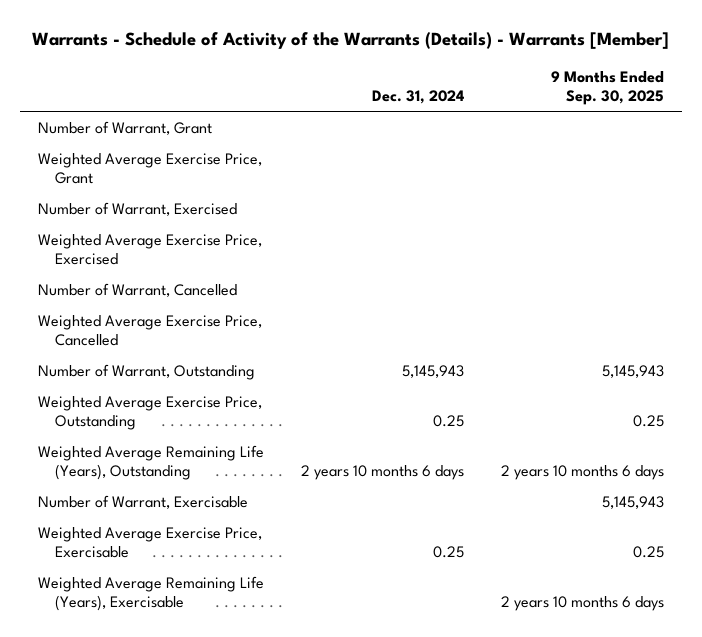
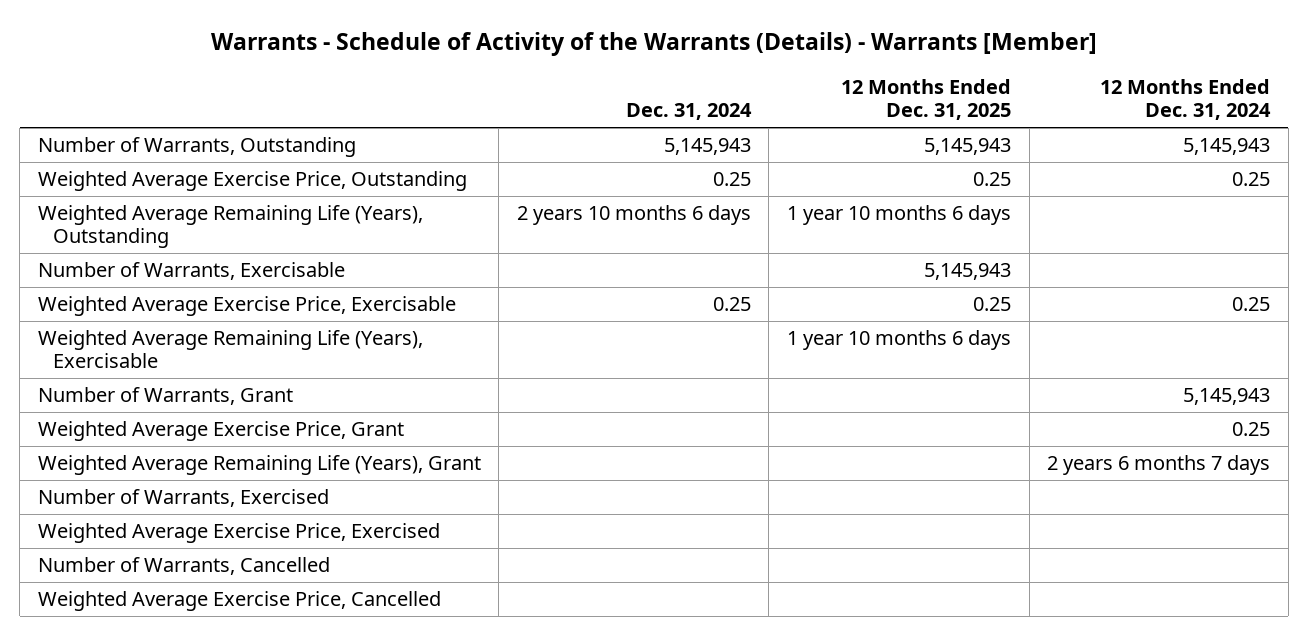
[550,70,664,106] 9 Months Ended Sep. 30, 2025 -> none
none -> [840,79,1011,121] 12 Months Ended Dec. 31, 2025
none -> [1100,79,1272,121] 12 Months Ended Dec. 31, 2024
[38,120,213,135] Number of Warrant, Grant -> none
[38,201,238,216] Number of Warrant, Exercised -> none
[38,282,238,297] Number of Warrant, Cancelled -> none
[38,363,256,380] Number of Warrant, Outstanding -> [37,137,356,158] Number of Warrants, Outstanding
[38,494,249,509] Number of Warrant, Exercisable -> [37,262,345,281] Number of Warrants, Exercisable
none -> [37,387,293,406] Number of Warrants, Grant
[38,152,263,185] Weighted Average Exercise Price, Grant -> [37,421,404,442] Weighted Average Exercise Price, Grant
none -> [37,455,481,476] Weighted Average Remaining Life (Years), Grant
none -> [37,489,329,508] Number of Warrants, Exercised
[38,233,263,266] Weighted Average Exercise Price, Exercised -> [37,523,440,544] Weighted Average Exercise Price, Exercised
none -> [37,557,330,576] Number of Warrants, Cancelled
[38,314,263,347] Weighted Average Exercise Price, Cancelled -> [37,591,441,612] Weighted Average Exercise Price, Cancelled

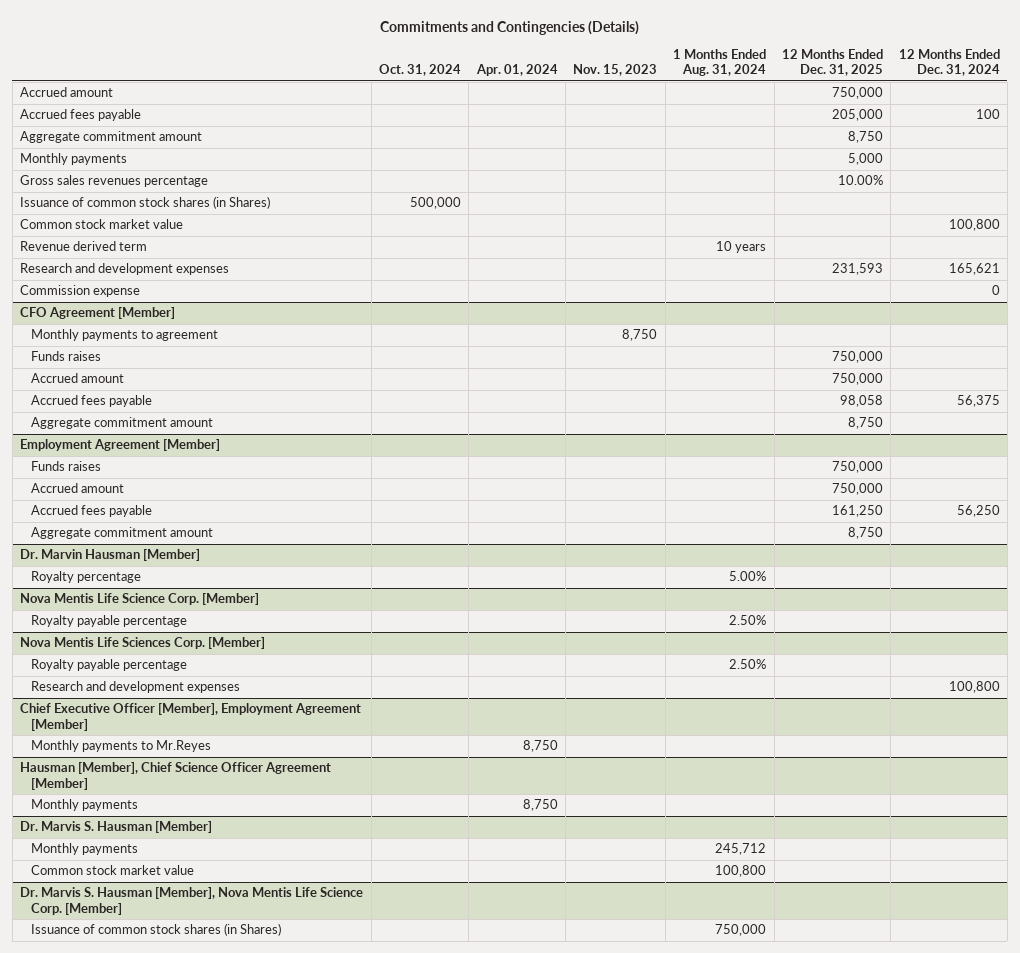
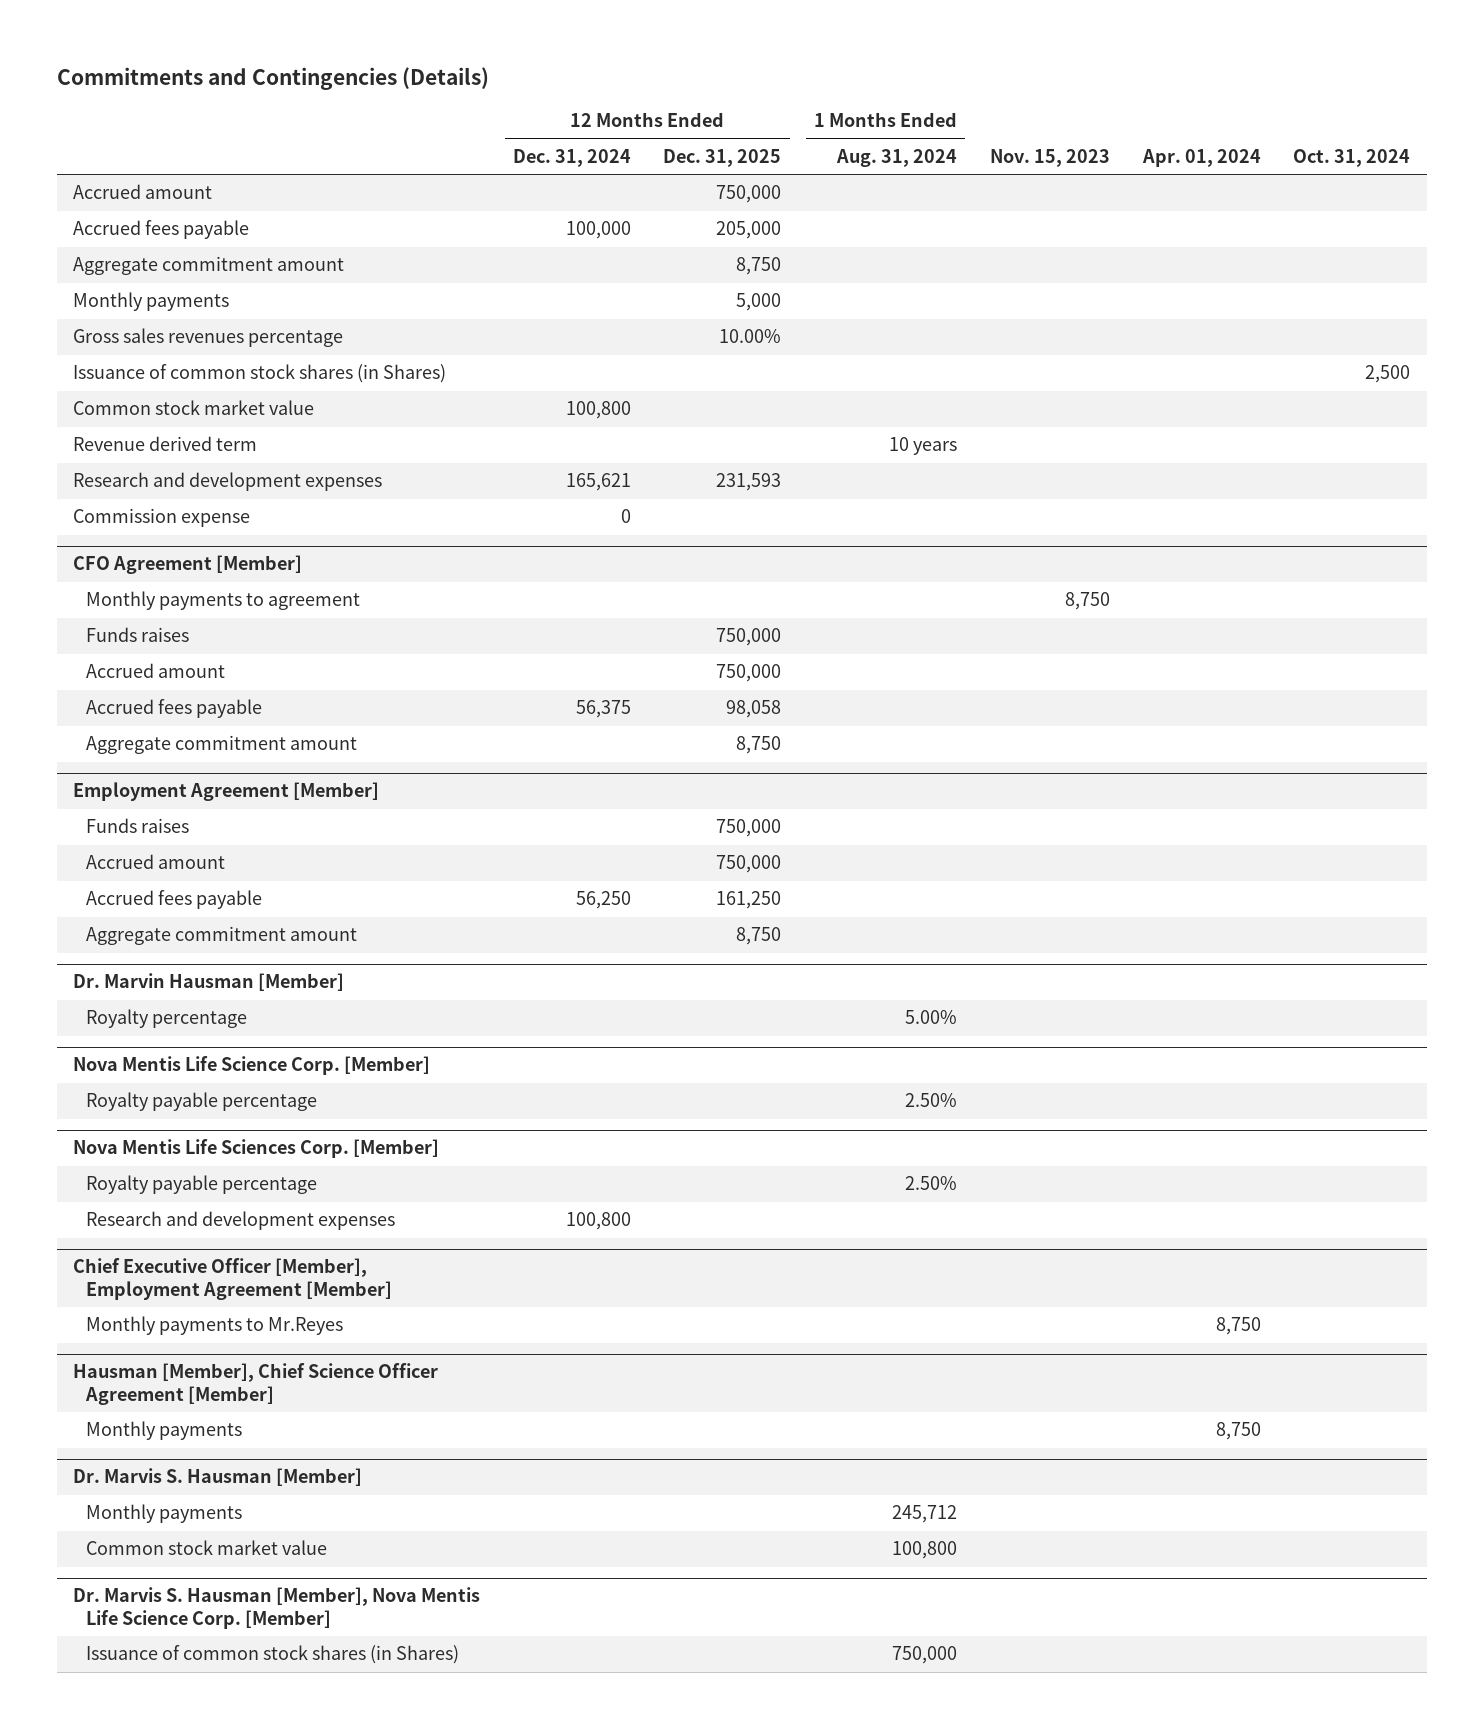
[975,109,1000,120] 100 -> [565,221,631,240] 100,000
[409,197,461,210] 500,000 -> [1365,365,1411,384] 2,500

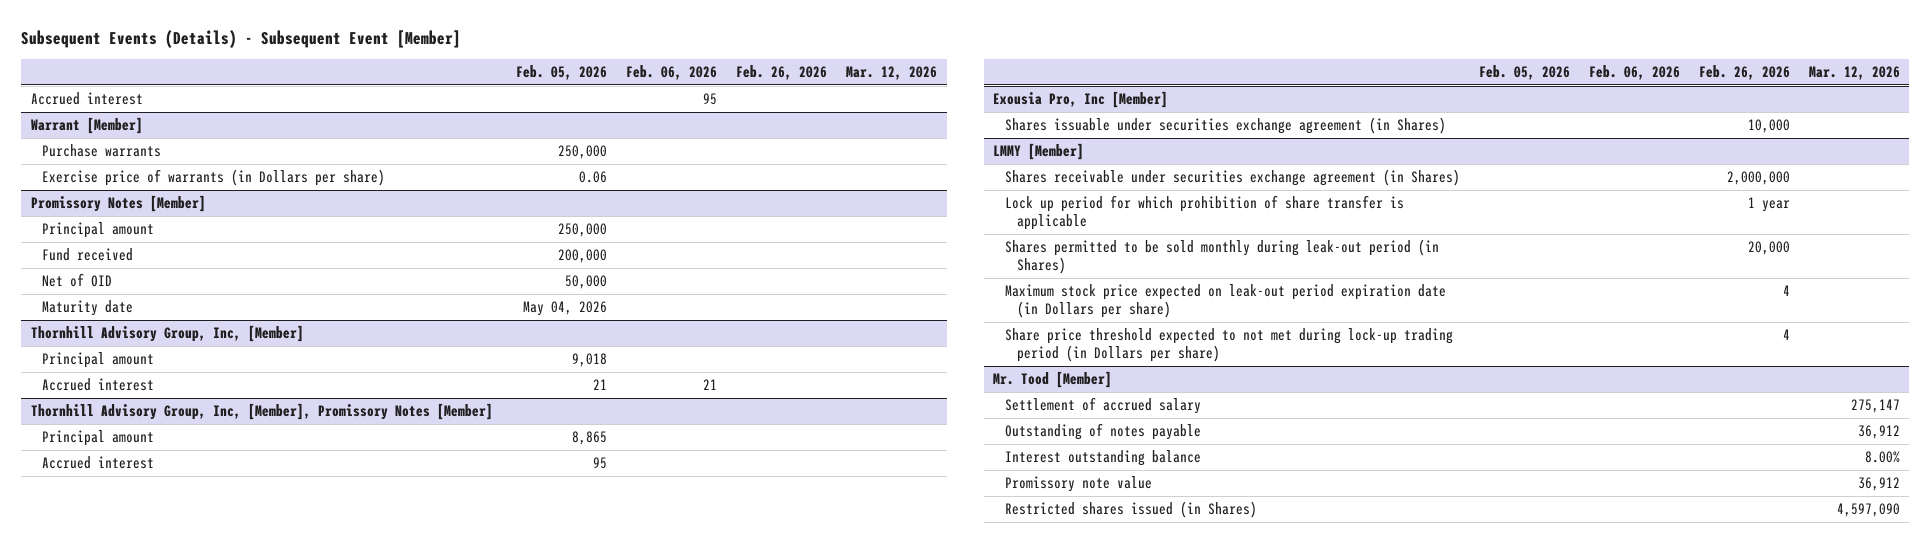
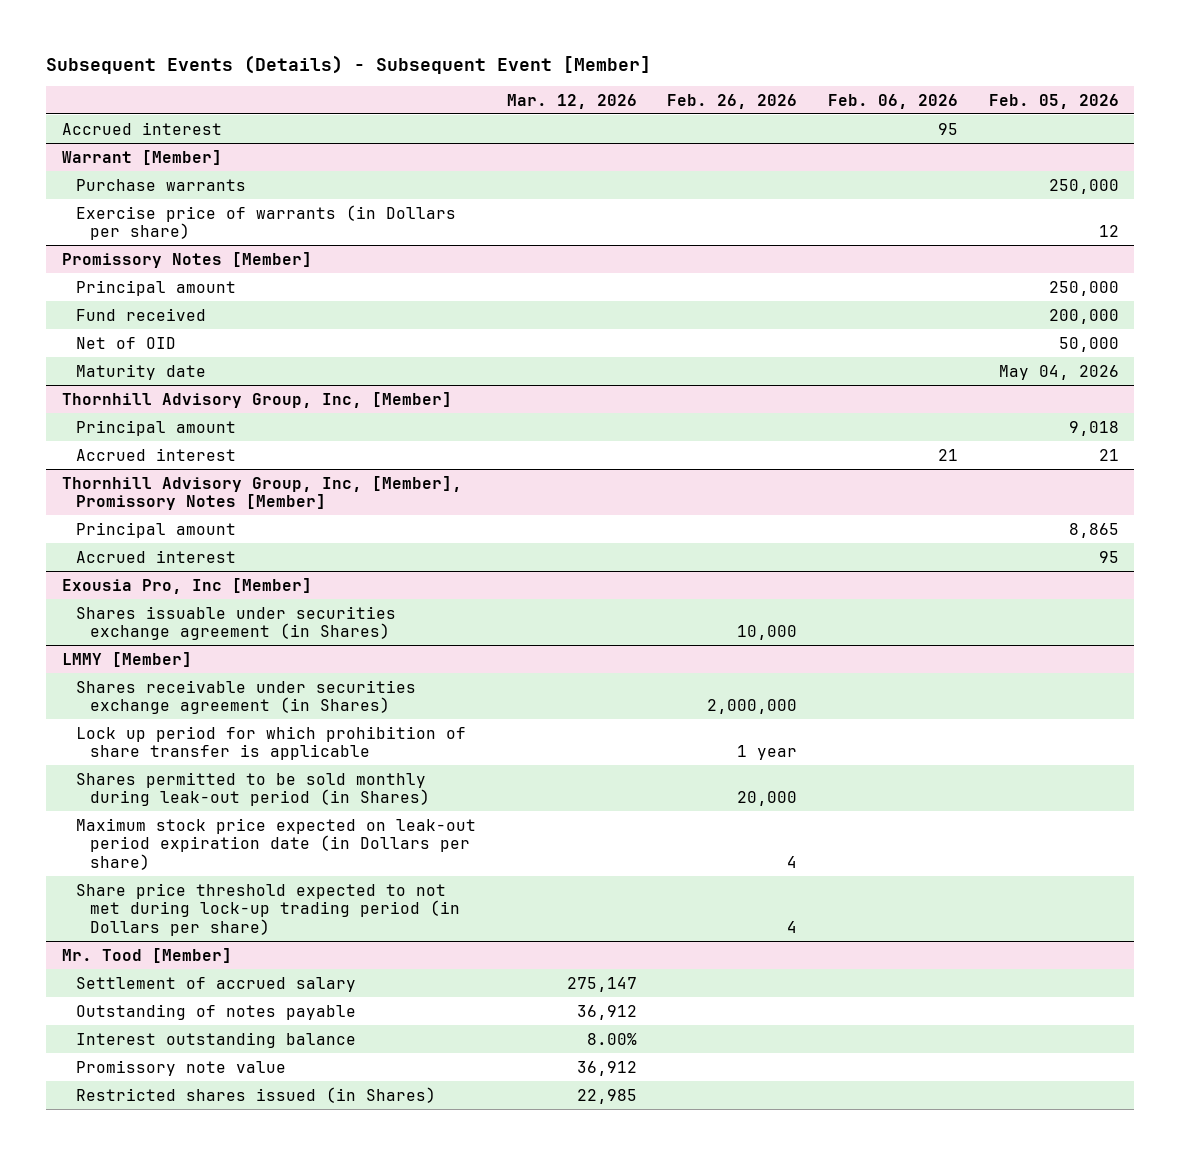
[579,171,608,184] 0.06 -> [1099,225,1120,238] 12
[1836,503,1900,518] 4,597,090 -> [576,1088,637,1104] 22,985

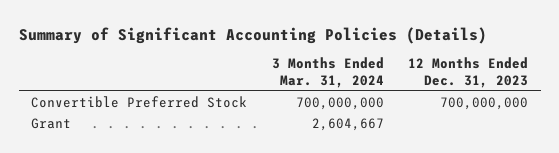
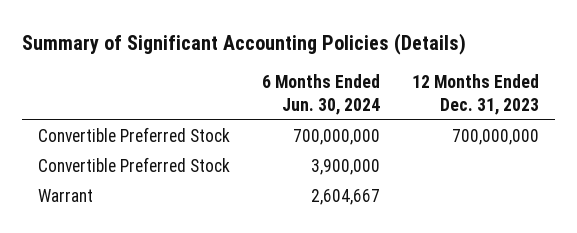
[271,57,384,88] 3 Months Ended Mar. 31, 2024 -> none
none -> [262,74,381,115] 6 Months Ended Jun. 30, 2024
none -> [38,157,231,173] Convertible Preferred Stock
[31,118,72,130] Grant -> [38,189,94,203] Warrant

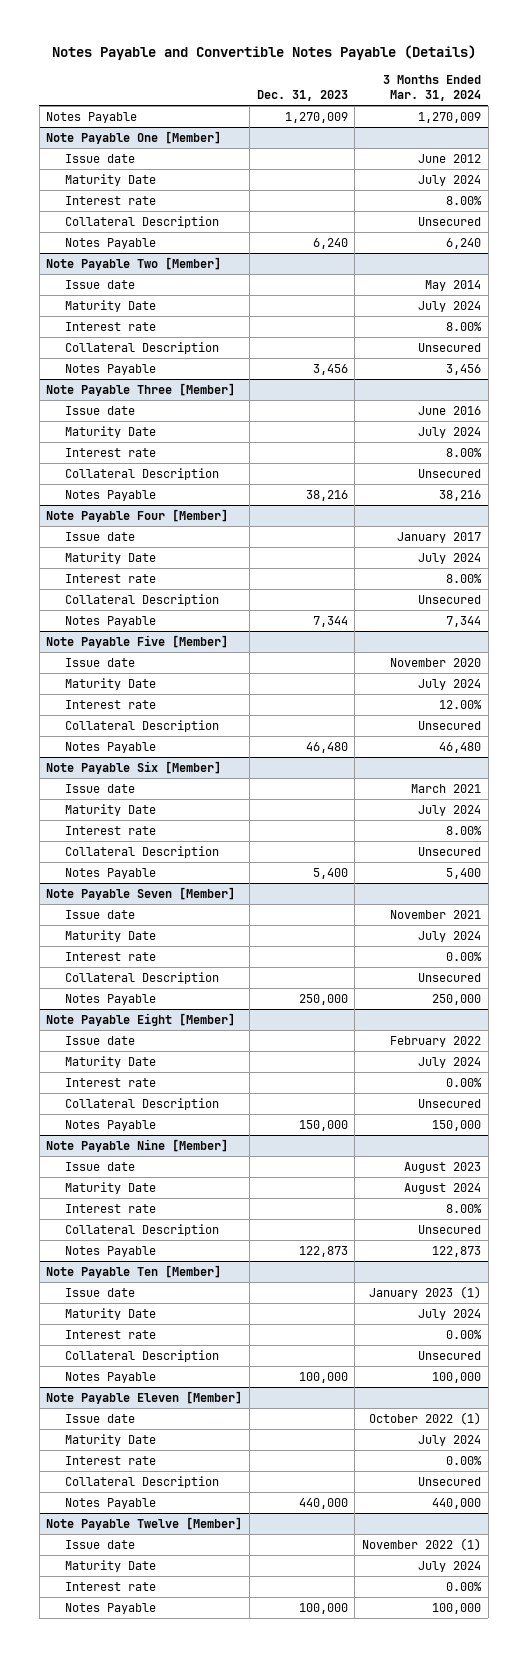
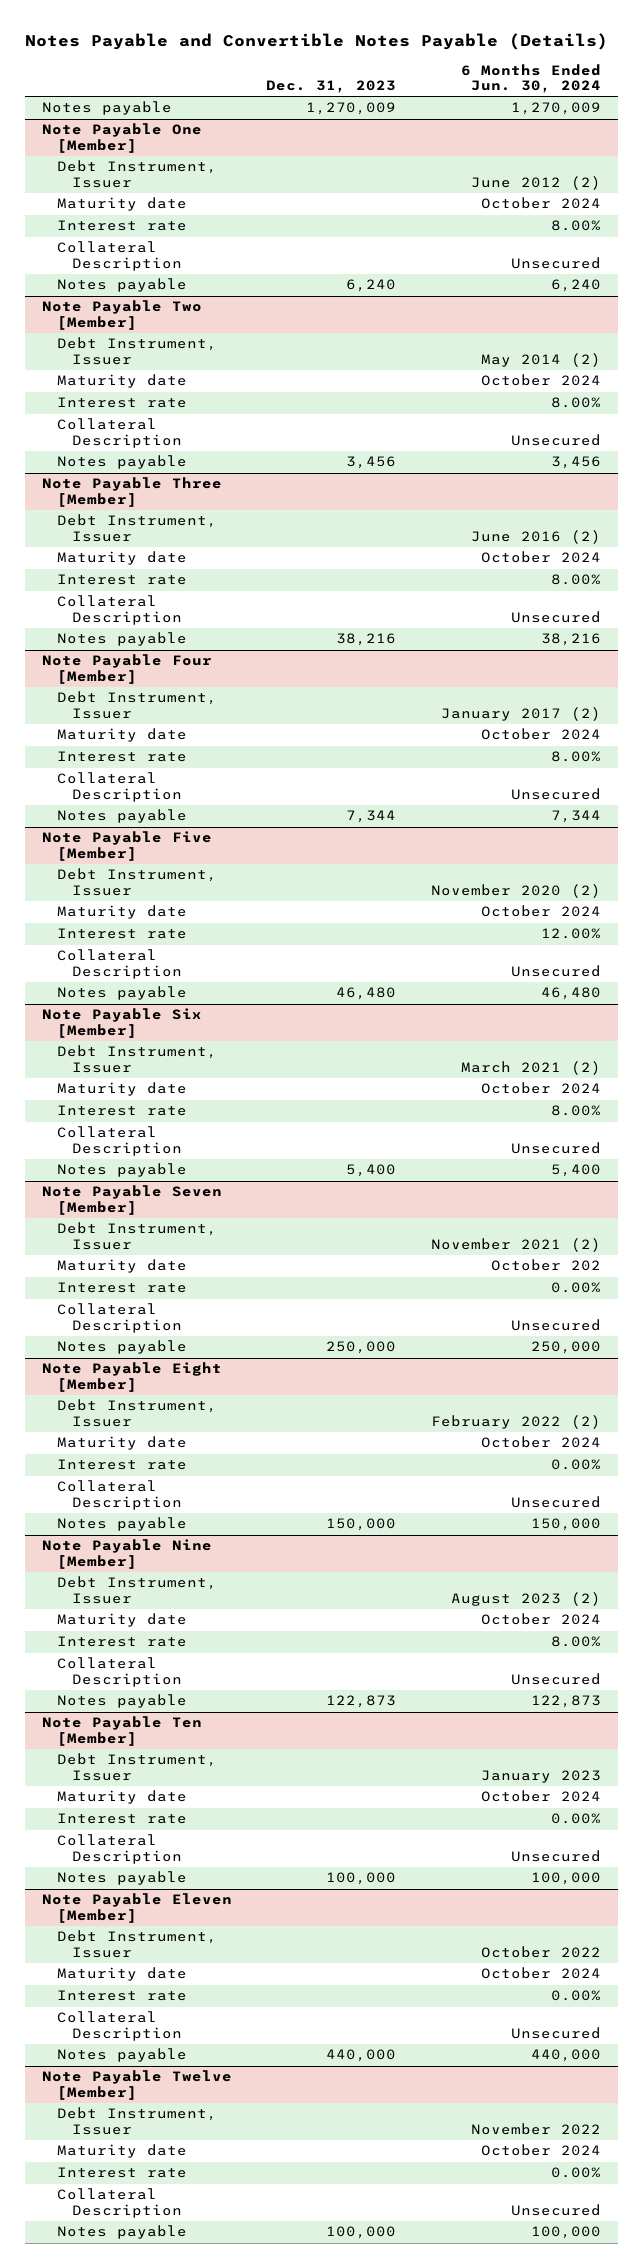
[382,75,481,101] 3 Months Ended Mar. 31, 2024 -> none
none -> [460,63,601,94] 6 Months Ended Jun. 30, 2024
[46,112,138,124] Notes Payable -> [42,101,173,116] Notes payable
[64,154,135,164] Issue date -> none
none -> [57,160,218,188] Debt Instrument, Issuer
[64,174,156,187] Maturity Date -> [57,197,188,212] Maturity date
[64,238,156,250] Notes Payable -> [57,278,188,293] Notes payable
[64,280,135,290] Issue date -> none
none -> [57,337,218,365] Debt Instrument, Issuer
[64,300,156,313] Maturity Date -> [57,374,188,389] Maturity date
[64,364,156,376] Notes Payable -> [57,455,188,470] Notes payable
[64,406,135,416] Issue date -> none
none -> [57,514,218,542] Debt Instrument, Issuer
[64,426,156,439] Maturity Date -> [57,551,188,566] Maturity date
[64,490,156,502] Notes Payable -> [57,632,188,647] Notes payable
[64,532,135,542] Issue date -> none
none -> [57,691,218,719] Debt Instrument, Issuer
[64,552,156,565] Maturity Date -> [57,728,188,743] Maturity date
[64,616,156,628] Notes Payable -> [57,809,188,824] Notes payable
[64,658,135,668] Issue date -> none
none -> [57,868,218,896] Debt Instrument, Issuer
[64,678,156,691] Maturity Date -> [57,905,188,920] Maturity date
[64,742,156,754] Notes Payable -> [57,986,188,1001] Notes payable
[64,784,135,794] Issue date -> none
none -> [57,1045,218,1073] Debt Instrument, Issuer
[64,804,156,817] Maturity Date -> [57,1082,188,1097] Maturity date
[64,868,156,880] Notes Payable -> [57,1163,188,1178] Notes payable
[64,910,135,920] Issue date -> none
none -> [57,1222,218,1250] Debt Instrument, Issuer
[64,930,156,943] Maturity Date -> [57,1259,188,1274] Maturity date
[64,994,156,1006] Notes Payable -> [57,1340,188,1355] Notes payable
[64,1036,135,1046] Issue date -> none
none -> [57,1399,218,1427] Debt Instrument, Issuer
[64,1056,156,1069] Maturity Date -> [57,1436,188,1451] Maturity date
[64,1120,156,1132] Notes Payable -> [57,1517,188,1532] Notes payable
[64,1162,135,1172] Issue date -> none
none -> [57,1576,218,1604] Debt Instrument, Issuer
[64,1182,156,1195] Maturity Date -> [57,1613,188,1628] Maturity date
[64,1246,156,1258] Notes Payable -> [57,1694,188,1709] Notes payable
[64,1288,135,1298] Issue date -> none
none -> [57,1753,218,1781] Debt Instrument, Issuer
[64,1308,156,1321] Maturity Date -> [57,1790,188,1805] Maturity date
[64,1372,156,1384] Notes Payable -> [57,1871,188,1886] Notes payable
[64,1414,135,1424] Issue date -> none
none -> [57,1930,218,1958] Debt Instrument, Issuer
[64,1434,156,1447] Maturity Date -> [57,1967,188,1982] Maturity date
[64,1498,156,1510] Notes Payable -> [57,2048,188,2063] Notes payable
[64,1540,135,1550] Issue date -> none
none -> [57,2107,218,2135] Debt Instrument, Issuer
[64,1560,156,1573] Maturity Date -> [57,2144,188,2159] Maturity date
none -> [57,2188,183,2218] Collateral Description
[64,1603,156,1615] Notes Payable -> [57,2225,188,2240] Notes payable

